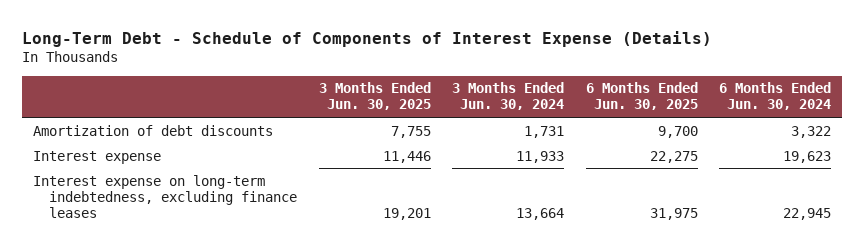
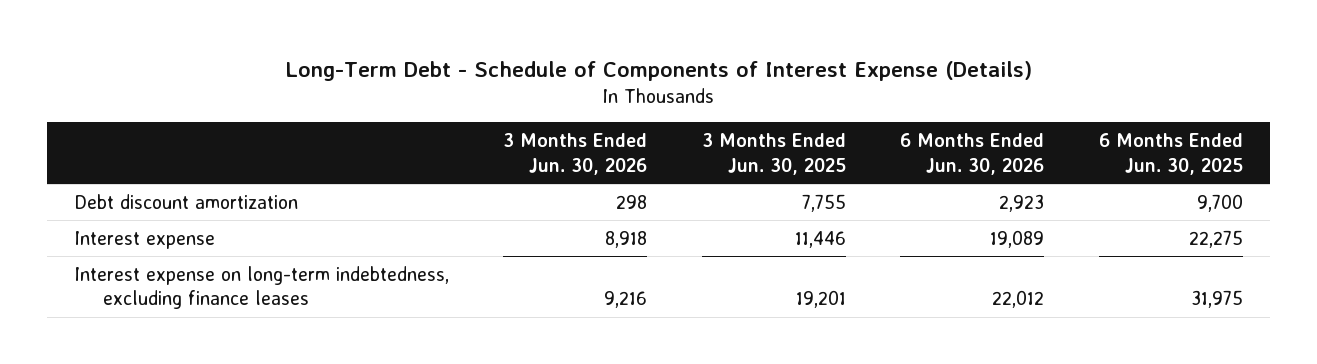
[452,82,565,111] 3 Months Ended Jun. 30, 2024 -> none
[719,82,832,111] 6 Months Ended Jun. 30, 2024 -> none
none -> [503,132,648,175] 3 Months Ended Jun. 30, 2026
none -> [900,132,1045,175] 6 Months Ended Jun. 30, 2026
[33,124,274,136] Amortization of debt discounts -> [73,193,298,209] Debt discount amortization

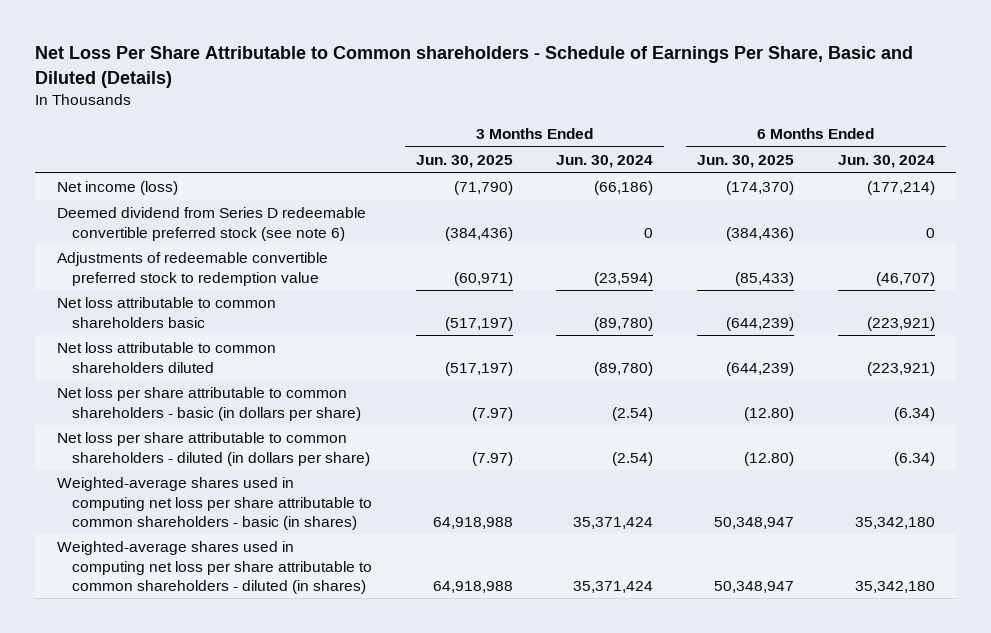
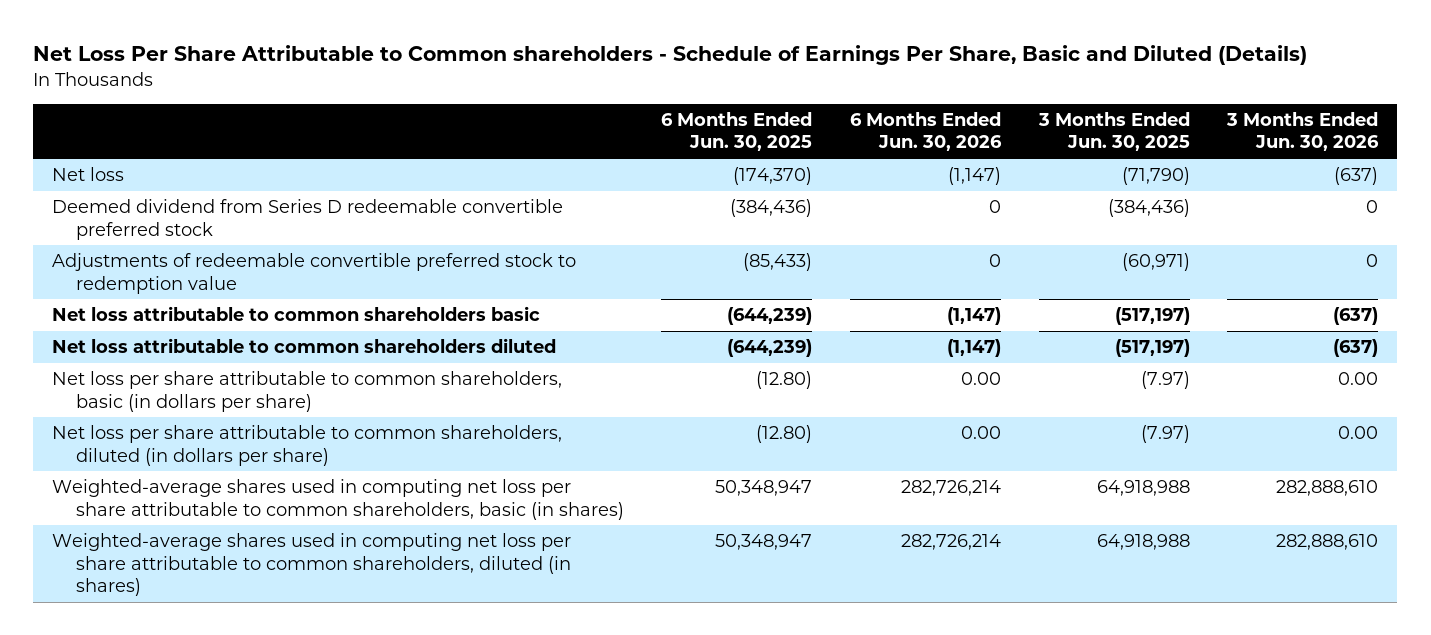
[556,155,654,169] Jun. 30, 2024 -> none
[837,155,935,169] Jun. 30, 2024 -> none
none -> [849,112,1002,152] 6 Months Ended Jun. 30, 2026
none -> [1226,112,1380,152] 3 Months Ended Jun. 30, 2026
[56,181,178,196] Net income (loss) -> [52,167,125,182] Net loss
[56,207,366,241] Deemed dividend from Series D redeemable convertible preferred stock (see note 6) -> [52,199,564,240] Deemed dividend from Series D redeemable convertible preferred stock
[56,387,362,421] Net loss per share attributable to common shareholders - basic (in dollars per share) -> [52,371,563,412] Net loss per share attributable to common shareholders, basic (in dollars per share)
[56,432,371,466] Net loss per share attributable to common shareholders - diluted (in dollars per share) -> [52,425,563,466] Net loss per share attributable to common shareholders, diluted (in dollars per share)
[56,477,373,530] Weighted-average shares used in computing net loss per share attributable to common shareholders - basic (in shares) -> [52,479,624,520] Weighted-average shares used in computing net loss per share attributable to common shareholders, basic (in shares)
[56,541,373,594] Weighted-average shares used in computing net loss per share attributable to common shareholders - diluted (in shares) -> [52,533,572,596] Weighted-average shares used in computing net loss per share attributable to common shareholders, diluted (in shares)

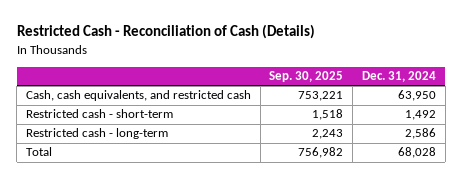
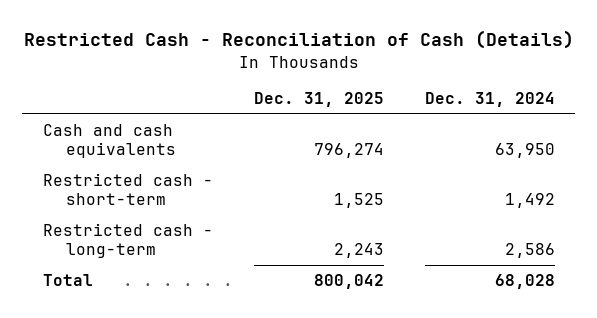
[269,71,344,83] Sep. 30, 2025 -> none
none -> [253,92,384,108] Dec. 31, 2025
[25,90,251,102] Cash, cash equivalents, and restricted cash -> [42,124,177,159] Cash and cash equivalents

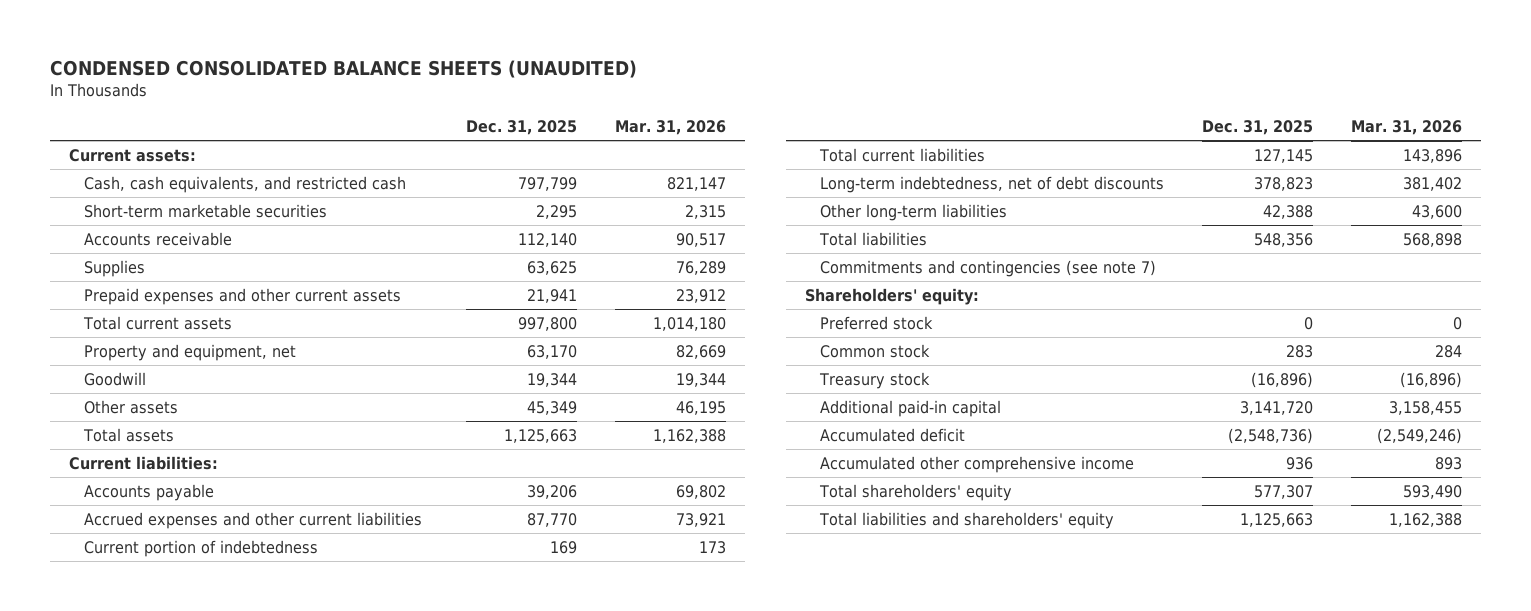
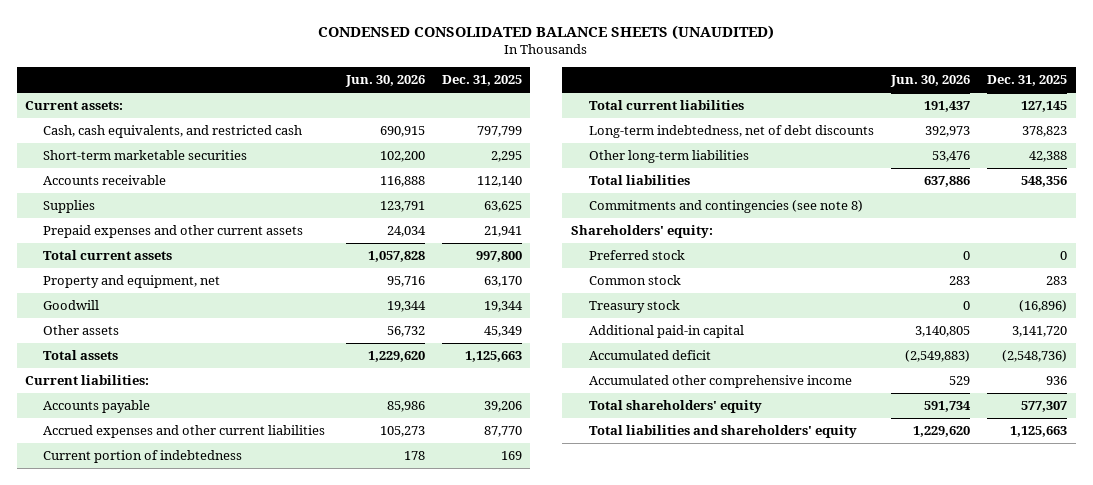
[615,120,727,136] Mar. 31, 2026 -> none
none -> [344,75,425,88] Jun. 30, 2026
[820,259,1157,277] Commitments and contingencies (see note 7) -> [588,200,863,214] Commitments and contingencies (see note 8)

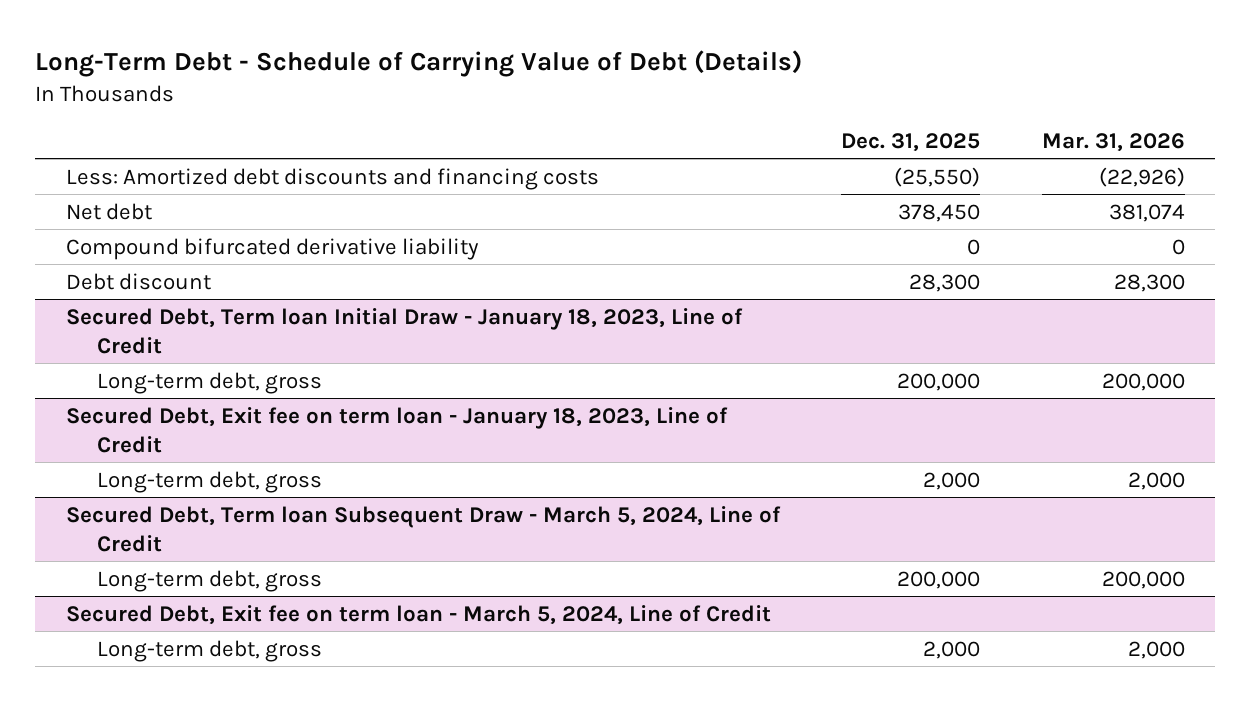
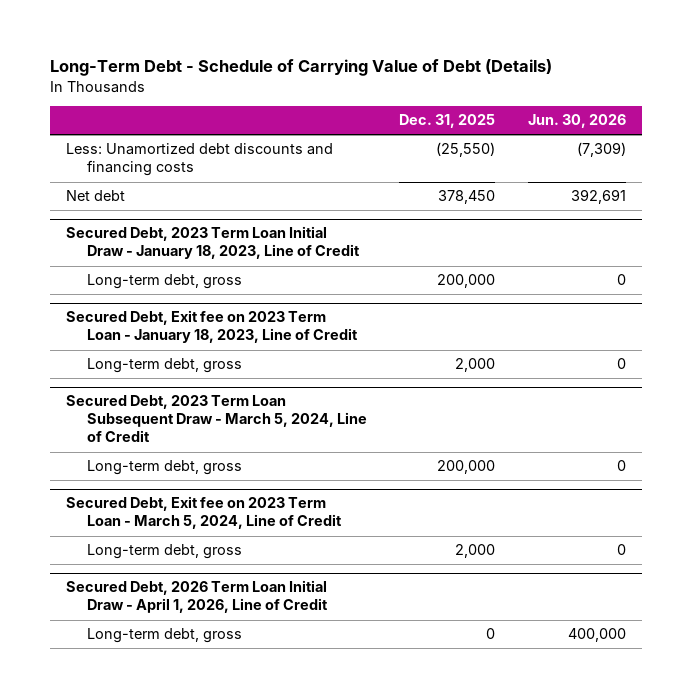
[1041,132,1185,152] Mar. 31, 2026 -> none
none -> [527,114,626,129] Jun. 30, 2026
[65,167,599,190] Less: Amortized debt discounts and financing costs -> [66,143,334,177] Less: Unamortized debt discounts and financing costs
[65,237,479,260] Compound bifurcated derivative liability -> none
[65,272,211,290] Debt discount -> none
[65,307,743,354] Secured Debt, Term loan Initial Draw - January 18, 2023, Line of Credit -> [66,226,360,260] Secured Debt, 2023 Term Loan Initial Draw - January 18, 2023, Line of Credit
[65,406,728,453] Secured Debt, Exit fee on term loan - January 18, 2023, Line of Credit -> [66,310,358,344] Secured Debt, Exit fee on 2023 Term Loan - January 18, 2023, Line of Credit
[65,505,781,552] Secured Debt, Term loan Subsequent Draw - March 5, 2024, Line of Credit -> [66,395,367,443] Secured Debt, 2023 Term Loan Subsequent Draw - March 5, 2024, Line of Credit
[65,604,771,625] Secured Debt, Exit fee on term loan - March 5, 2024, Line of Credit -> [66,496,342,530] Secured Debt, Exit fee on 2023 Term Loan - March 5, 2024, Line of Credit
none -> [66,580,328,614] Secured Debt, 2026 Term Loan Initial Draw - April 1, 2026, Line of Credit
none -> [86,628,242,644] Long-term debt, gross

